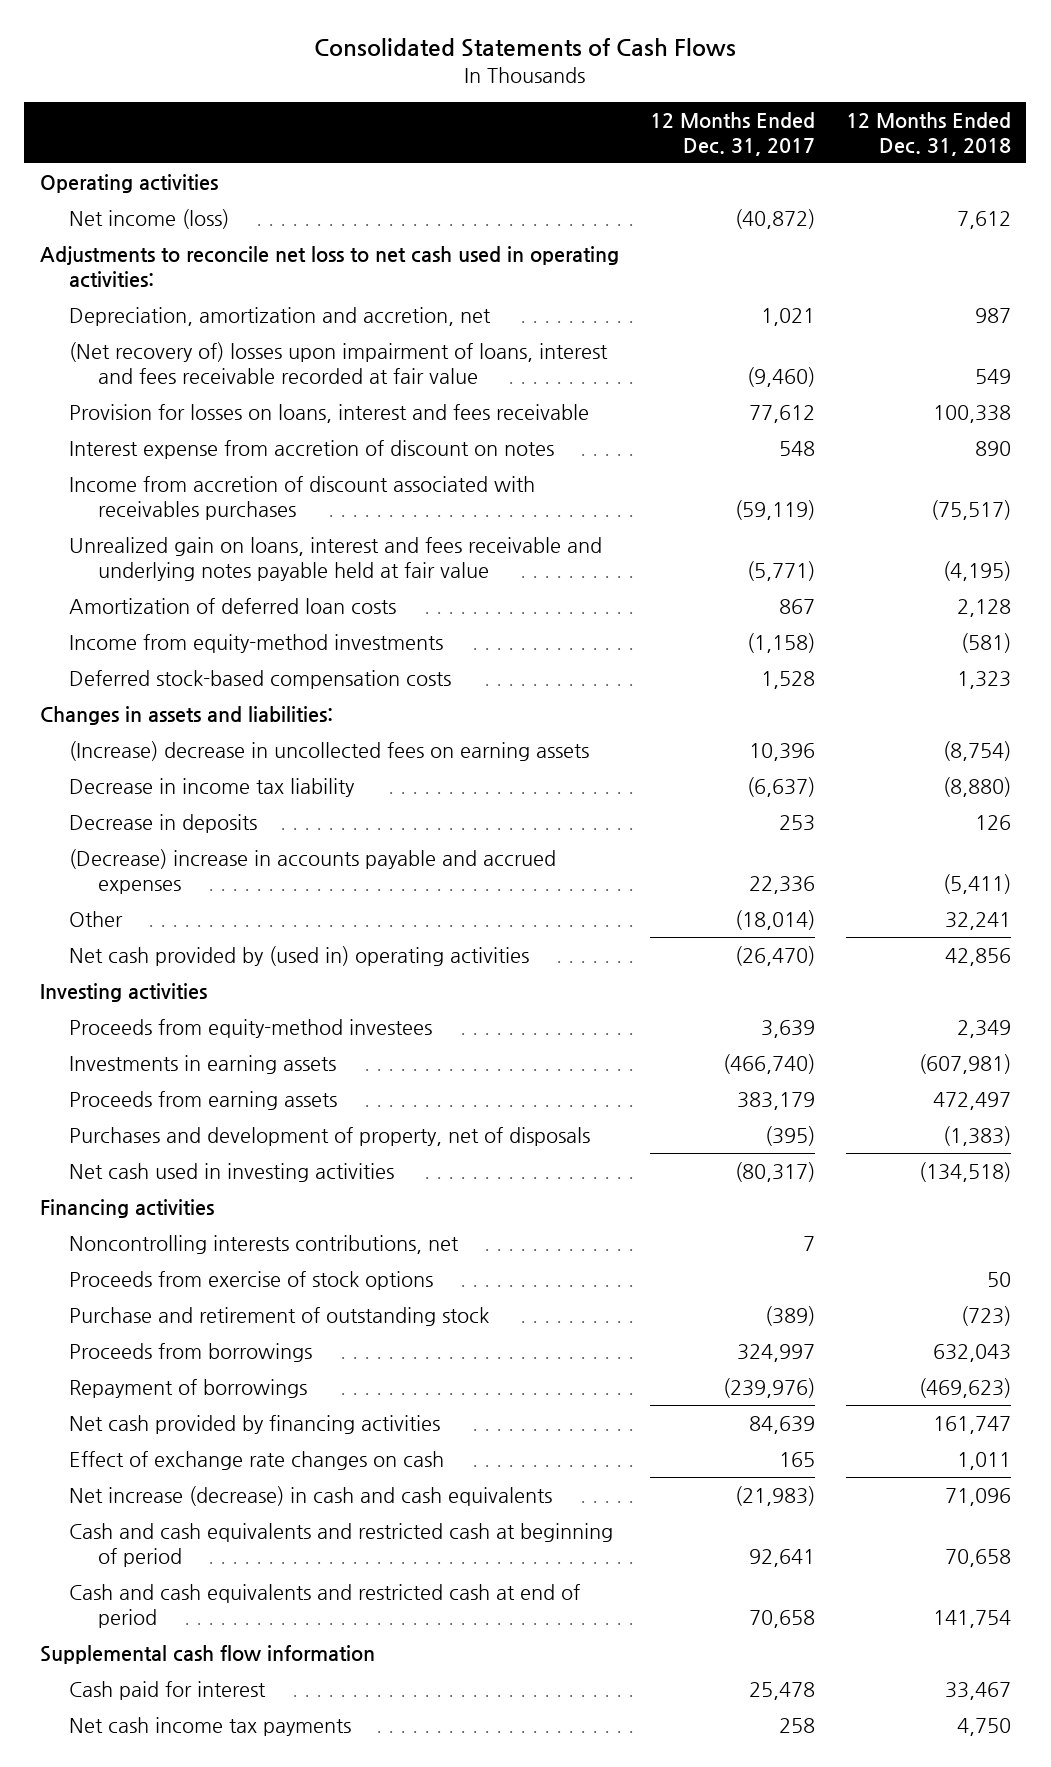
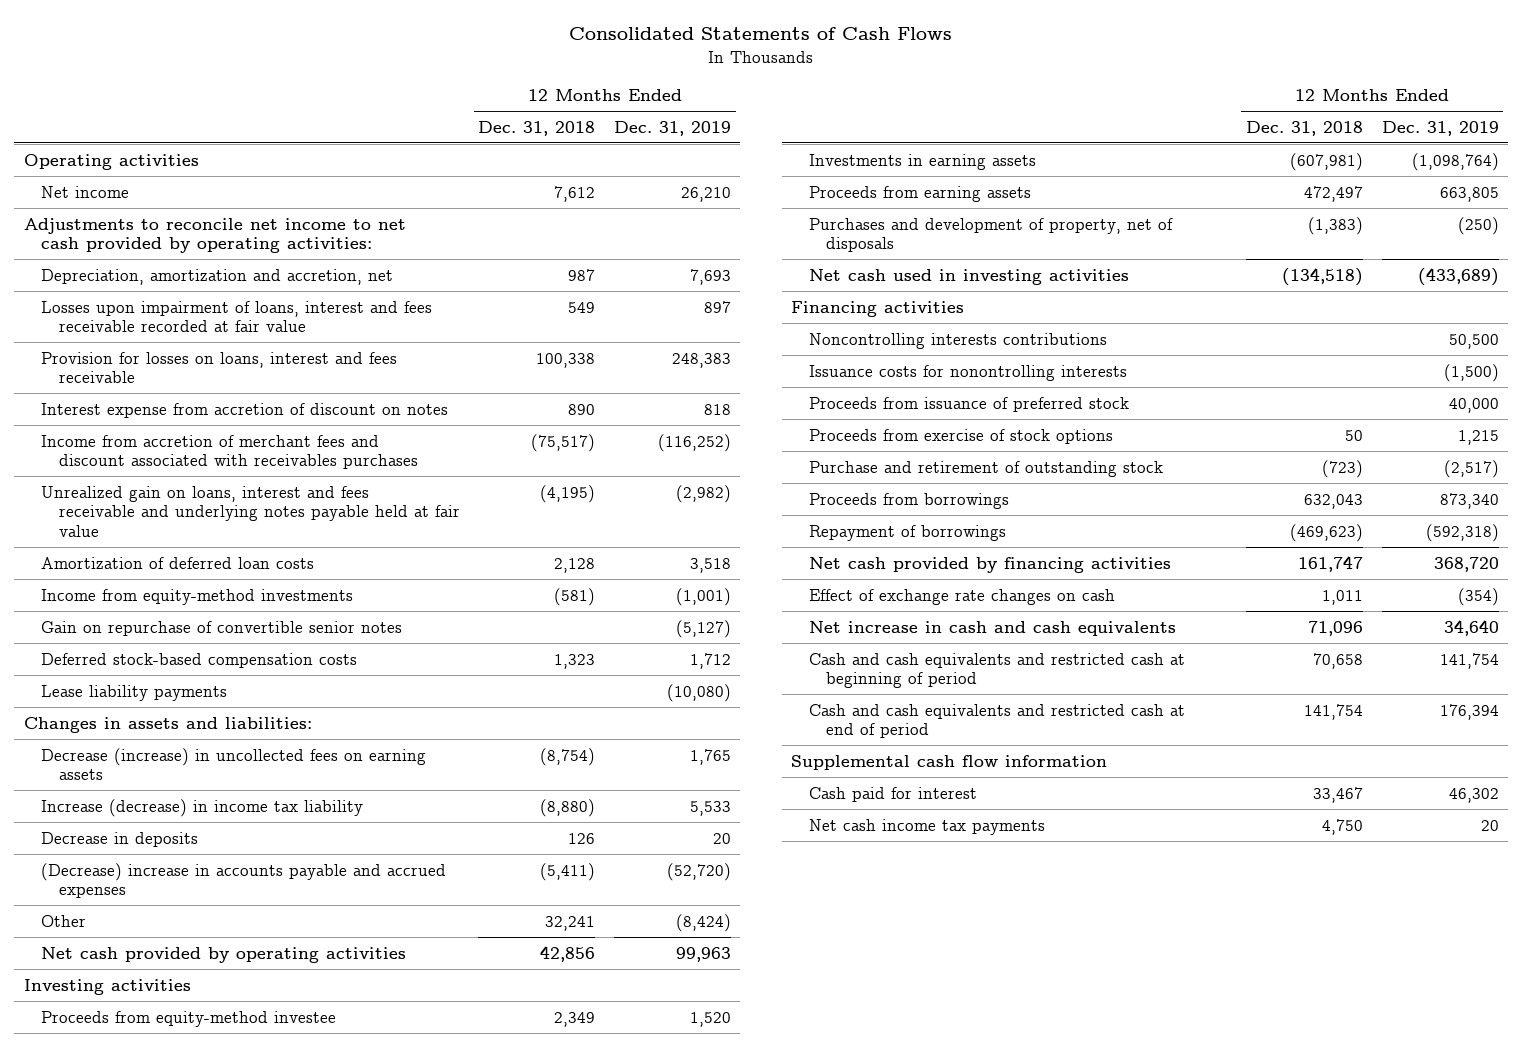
[649,111,815,156] 12 Months Ended Dec. 31, 2017 -> none
none -> [614,120,732,136] Dec. 31, 2019
[69,208,230,229] Net income (loss) -> [41,185,130,198] Net income
[39,245,619,288] Adjustments to reconcile net loss to net cash used in operating activities: -> [23,217,406,254] Adjustments to reconcile net income to net cash provided by operating activities:
[69,341,609,384] (Net recovery of) losses upon impairment of loans, interest and fees receivable recorded at fair value -> [41,300,433,333] Losses upon impairment of loans, interest and fees receivable recorded at fair value
[69,475,536,520] Income from accretion of discount associated with receivables purchases -> [41,434,418,470] Income from accretion of merchant fees and discount associated with receivables purchases
none -> [41,620,403,636] Gain on repurchase of convertible senior notes
none -> [41,684,228,701] Lease liability payments
[69,740,590,761] (Increase) decrease in uncollected fees on earning assets -> [41,747,427,781] Decrease (increase) in uncollected fees on earning assets
[69,777,356,797] Decrease in income tax liability -> [41,798,364,817] Increase (decrease) in income tax liability
[69,945,530,966] Net cash provided by (used in) operating activities -> [41,946,407,963] Net cash provided by operating activities
[69,1018,433,1038] Proceeds from equity-method investees -> [41,1010,337,1027] Proceeds from equity-method investee
[69,1234,460,1254] Noncontrolling interests contributions, net -> [808,332,1107,349] Noncontrolling interests contributions
none -> [808,364,1127,381] Issuance costs for nonontrolling interests
none -> [808,396,1129,412] Proceeds from issuance of preferred stock
[69,1485,553,1506] Net increase (decrease) in cash and cash equivalents -> [808,620,1176,636] Net increase in cash and cash equivalents

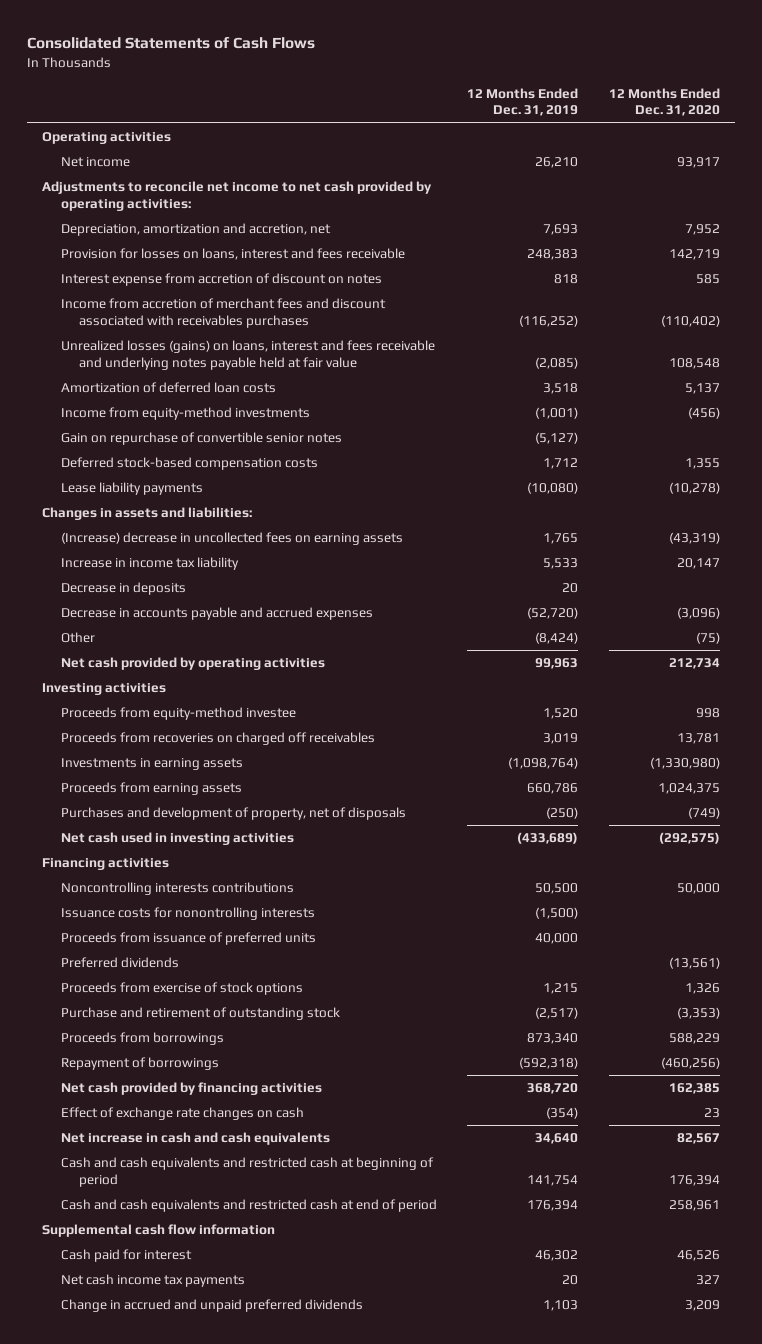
[478,120,596,136] Dec. 31, 2018 -> none
none -> [608,87,720,117] 12 Months Ended Dec. 31, 2020
[41,300,433,333] Losses upon impairment of loans, interest and fees receivable recorded at fair value -> none
[41,485,460,538] Unrealized gain on loans, interest and fees receivable and underlying notes payable held at fair value -> [60,340,435,370] Unrealized losses (gains) on loans, interest and fees receivable and underlying notes payable held at fair value
[676,484,732,503] (2,982) -> [535,356,579,369] (2,085)
[41,747,427,781] Decrease (increase) in uncollected fees on earning assets -> [60,532,403,546] (Increase) decrease in uncollected fees on earning assets
[41,798,364,817] Increase (decrease) in income tax liability -> [60,557,239,571] Increase in income tax liability
[41,862,447,899] (Decrease) increase in accounts payable and accrued expenses -> [60,607,373,621] Decrease in accounts payable and accrued expenses
none -> [60,732,375,746] Proceeds from recoveries on charged off receivables
[1439,186,1499,202] 663,805 -> [527,783,579,795] 660,786
[808,396,1129,412] Proceeds from issuance of preferred stock -> [60,932,316,946] Proceeds from issuance of preferred units
none -> [60,957,179,969] Preferred dividends
none -> [60,1299,363,1313] Change in accrued and unpaid preferred dividends

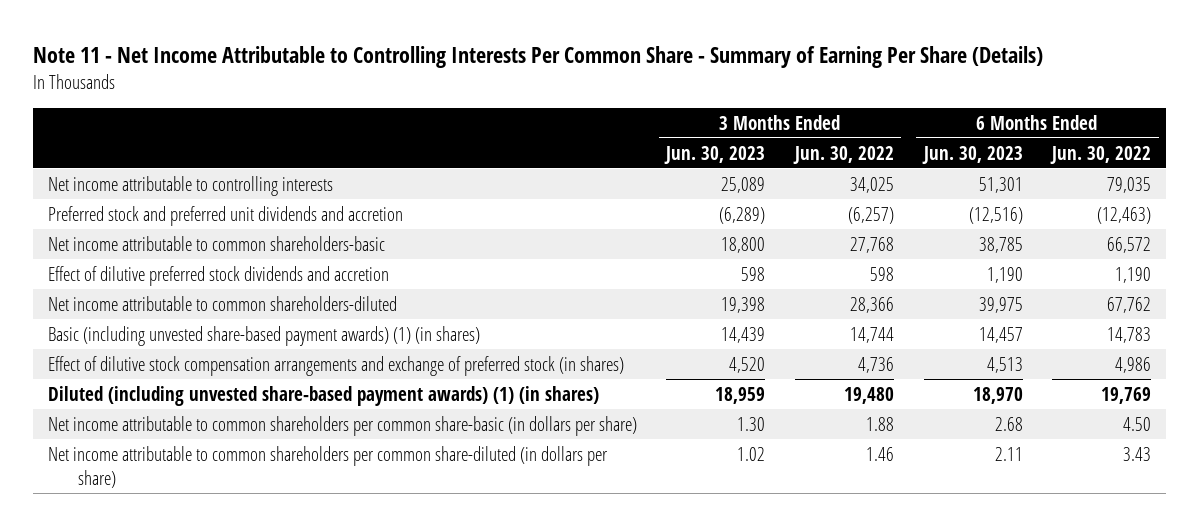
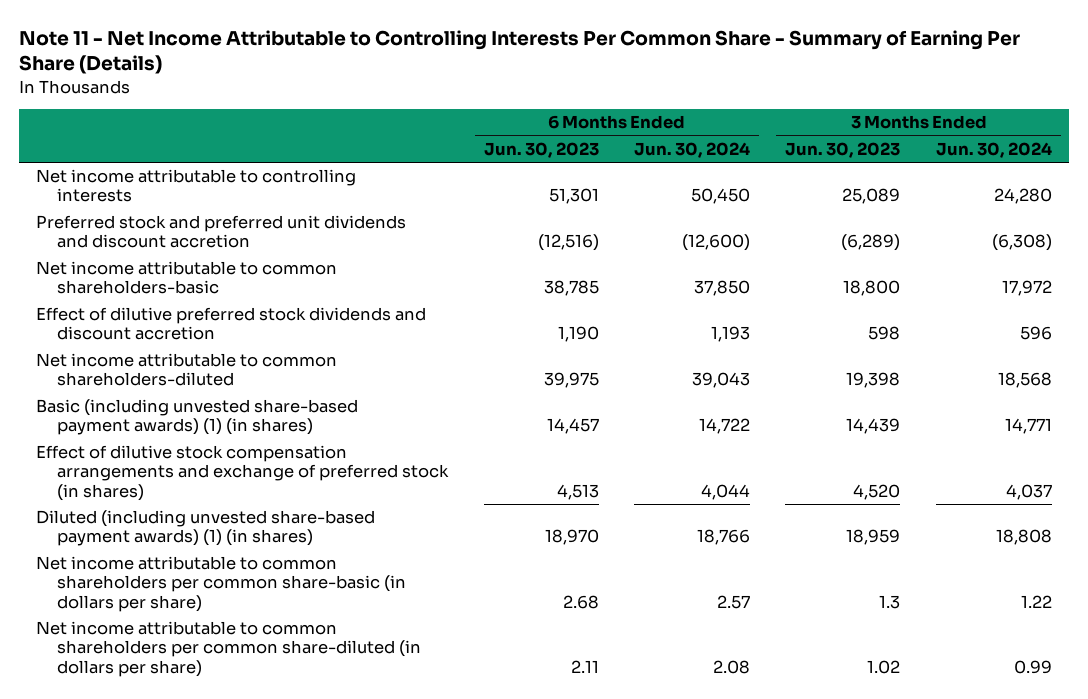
[793,145,895,164] Jun. 30, 2022 -> none
[1050,145,1152,164] Jun. 30, 2022 -> none
none -> [633,141,750,158] Jun. 30, 2024
none -> [935,141,1052,158] Jun. 30, 2024
[47,205,403,226] Preferred stock and preferred unit dividends and accretion -> [36,215,407,249] Preferred stock and preferred unit dividends and discount accretion
[47,265,389,286] Effect of dilutive preferred stock dividends and accretion -> [36,307,427,341] Effect of dilutive preferred stock dividends and discount accretion
[737,416,766,431] 1.30 -> [879,594,901,609] 1.3

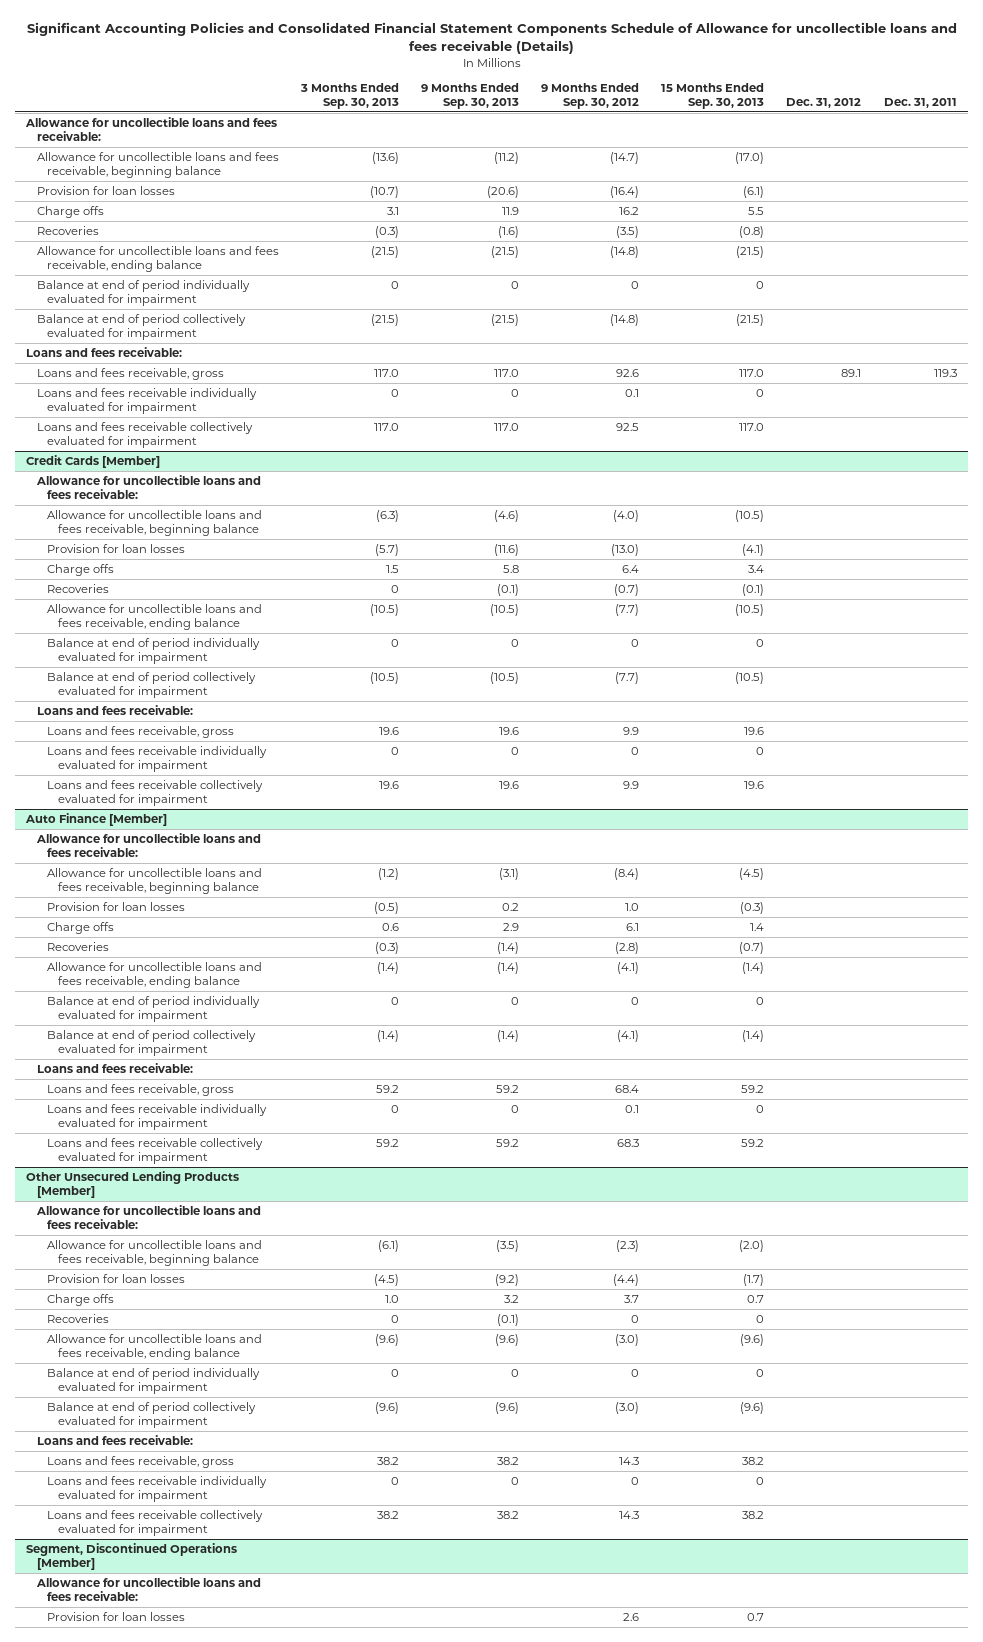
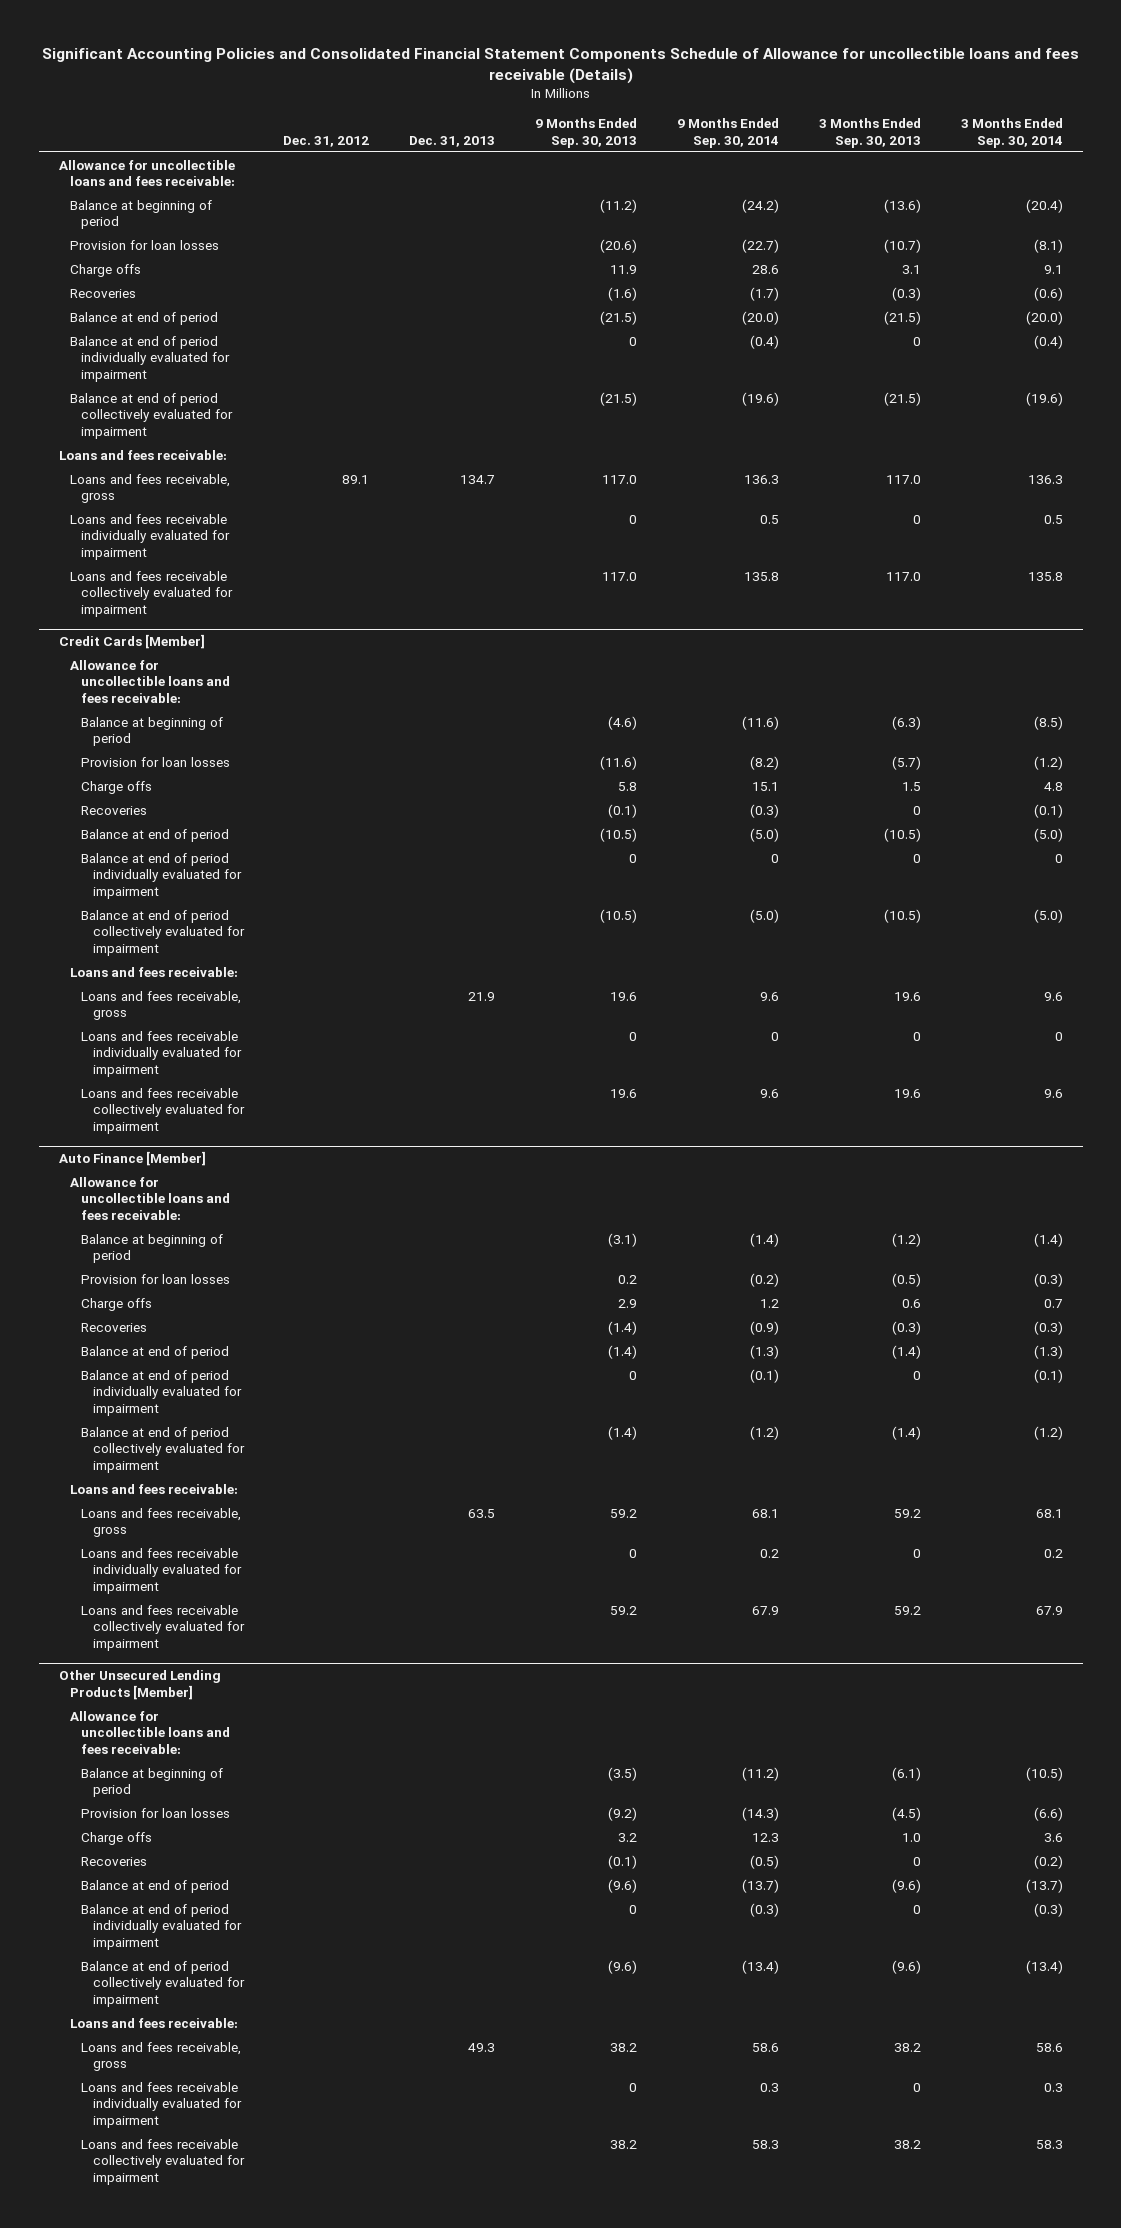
[541,83,640,109] 9 Months Ended Sep. 30, 2012 -> none
[661,83,765,109] 15 Months Ended Sep. 30, 2013 -> none
[883,97,957,108] Dec. 31, 2011 -> none
none -> [409,135,496,147] Dec. 31, 2013
none -> [676,118,779,148] 9 Months Ended Sep. 30, 2014
none -> [960,118,1063,148] 3 Months Ended Sep. 30, 2014
[36,152,279,178] Allowance for uncollectible loans and fees receivable, beginning balance -> [69,199,212,230] Balance at beginning of period
[36,246,279,272] Allowance for uncollectible loans and fees receivable, ending balance -> [69,311,218,325] Balance at end of period
[47,510,263,536] Allowance for uncollectible loans and fees receivable, beginning balance -> [81,716,224,747] Balance at beginning of period
[47,604,263,630] Allowance for uncollectible loans and fees receivable, ending balance -> [81,828,230,842] Balance at end of period
[47,868,263,894] Allowance for uncollectible loans and fees receivable, beginning balance -> [81,1233,224,1264] Balance at beginning of period
[47,962,263,988] Allowance for uncollectible loans and fees receivable, ending balance -> [81,1345,230,1359] Balance at end of period
[47,1240,263,1266] Allowance for uncollectible loans and fees receivable, beginning balance -> [81,1767,224,1798] Balance at beginning of period
[47,1334,263,1360] Allowance for uncollectible loans and fees receivable, ending balance -> [81,1879,230,1893] Balance at end of period
[26,1543,238,1570] Segment, Discontinued Operations [Member] -> none
[35,1577,261,1601] Allowance for uncollectible loans and fees receivable: -> none
[47,1612,186,1622] Provision for loan losses -> none

